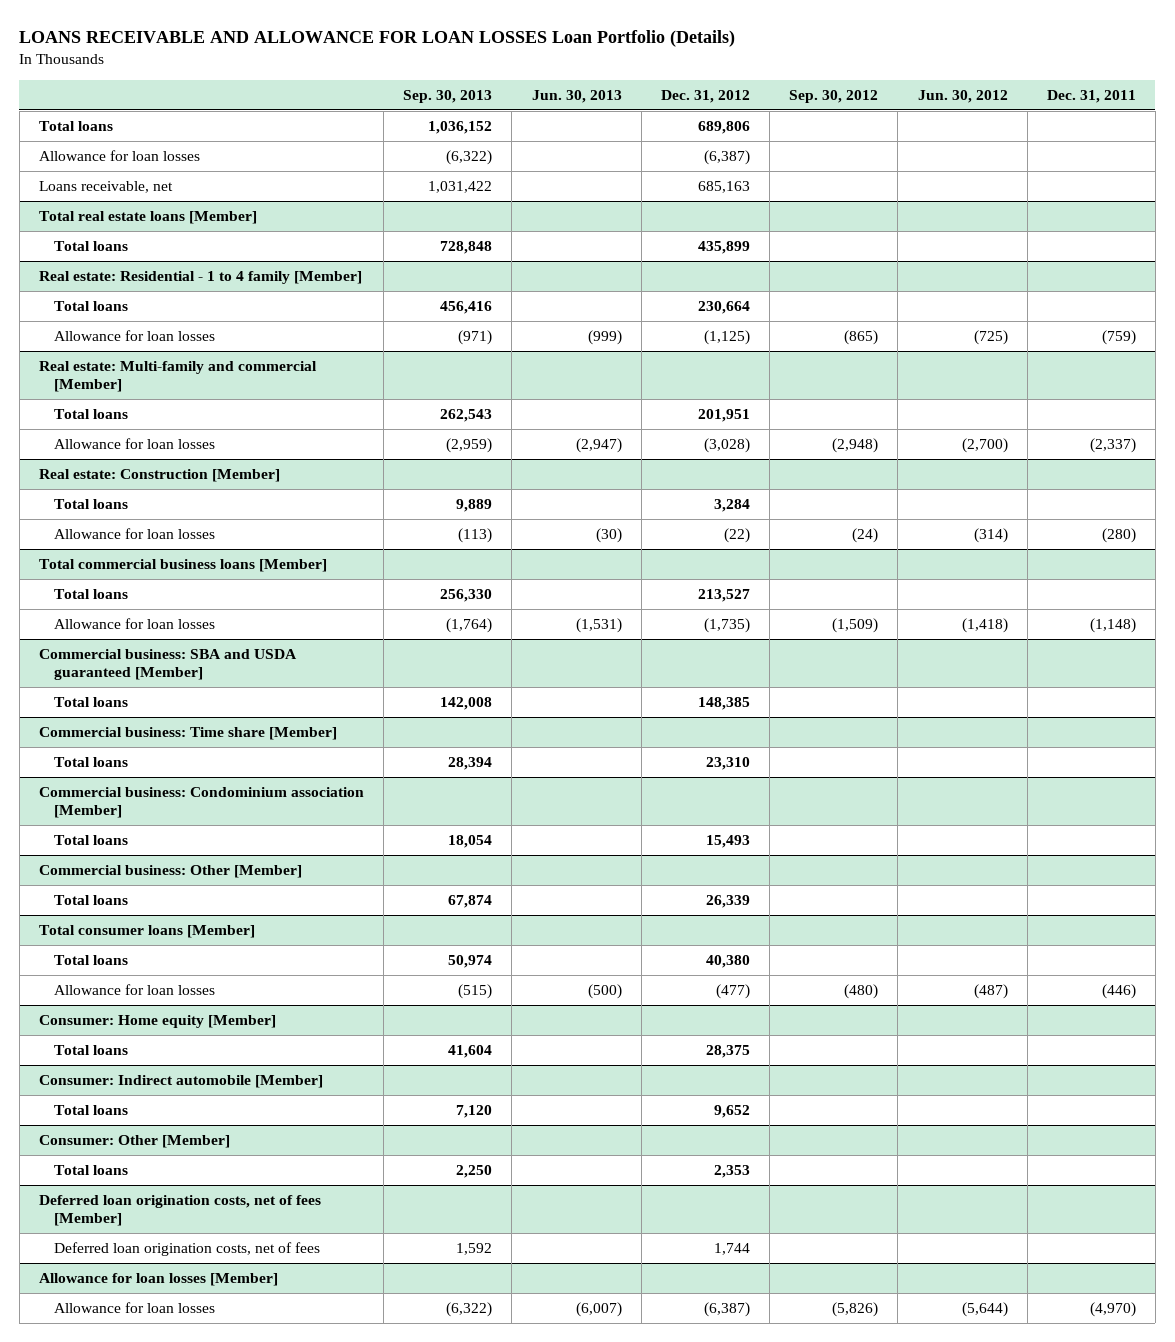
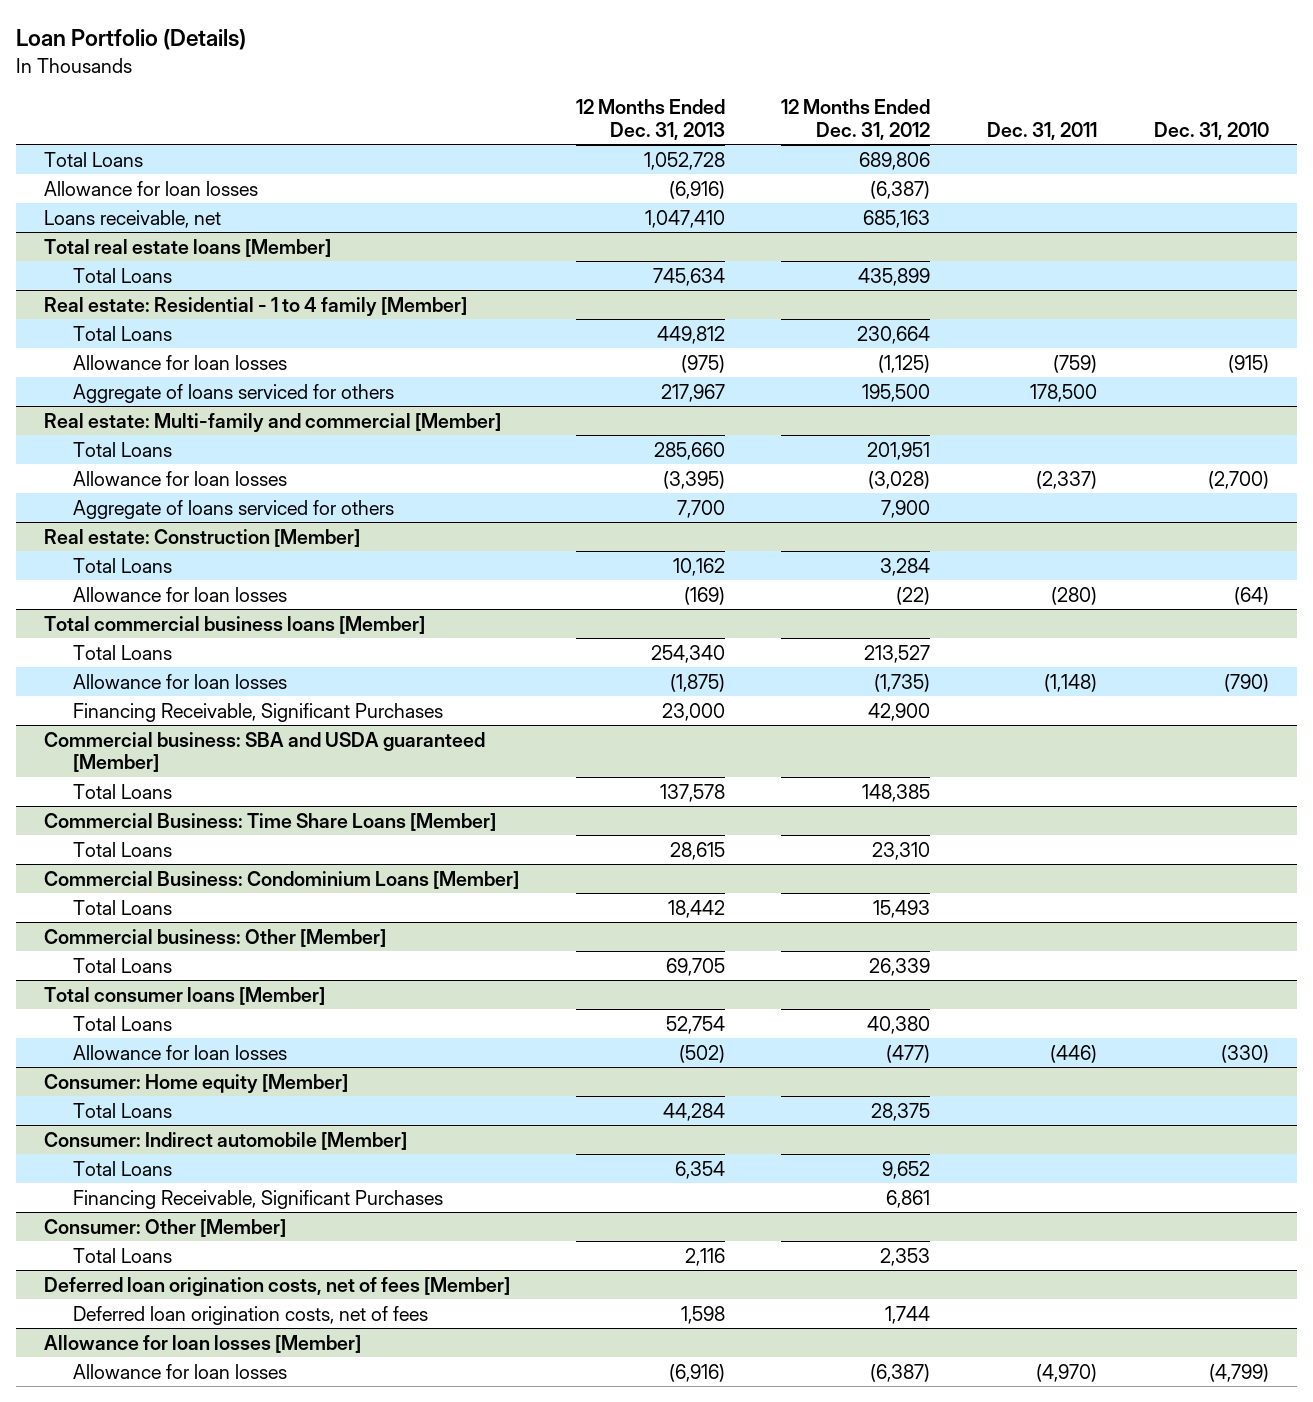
[19,30,736,48] LOANS RECEIVABLE AND ALLOWANCE FOR LOAN LOSSES Loan Portfolio (Details) -> [15,29,246,51] Loan Portfolio (Details)
[403,89,493,103] Sep. 30, 2013 -> none
[531,89,622,103] Jun. 30, 2013 -> none
[660,89,750,103] Dec. 31, 2012 -> none
[789,89,879,103] Sep. 30, 2012 -> none
[917,89,1008,103] Jun. 30, 2012 -> none
none -> [575,99,725,140] 12 Months Ended Dec. 31, 2013
none -> [781,99,931,140] 12 Months Ended Dec. 31, 2012
none -> [1153,121,1269,140] Dec. 31, 2010
[38,121,113,132] Total loans -> [44,151,144,167] Total Loans
[53,241,128,252] Total loans -> [72,267,172,283] Total Loans
[53,301,128,312] Total loans -> [72,325,172,341] Total Loans
none -> [72,383,394,403] Aggregate of loans serviced for others
[53,409,128,420] Total loans -> [72,441,172,457] Total Loans
none -> [72,499,394,519] Aggregate of loans serviced for others
[53,499,128,510] Total loans -> [72,557,172,573] Total Loans
[53,589,128,600] Total loans -> [72,644,172,660] Total Loans
none -> [72,702,443,722] Financing Receivable, Significant Purchases
[53,697,128,708] Total loans -> [72,783,172,799] Total Loans
[38,727,337,741] Commercial business: Time share [Member] -> [44,812,497,831] Commercial Business: Time Share Loans [Member]
[53,757,128,768] Total loans -> [72,841,172,857] Total Loans
[38,787,364,819] Commercial business: Condominium association [Member] -> [44,870,520,889] Commercial Business: Condominium Loans [Member]
[53,835,128,846] Total loans -> [72,899,172,915] Total Loans
[53,895,128,906] Total loans -> [72,957,172,973] Total Loans
[53,955,128,966] Total loans -> [72,1015,172,1031] Total Loans
[53,1045,128,1056] Total loans -> [72,1102,172,1118] Total Loans
[53,1105,128,1116] Total loans -> [72,1160,172,1176] Total Loans
none -> [72,1189,443,1209] Financing Receivable, Significant Purchases
[53,1165,128,1176] Total loans -> [72,1247,172,1263] Total Loans

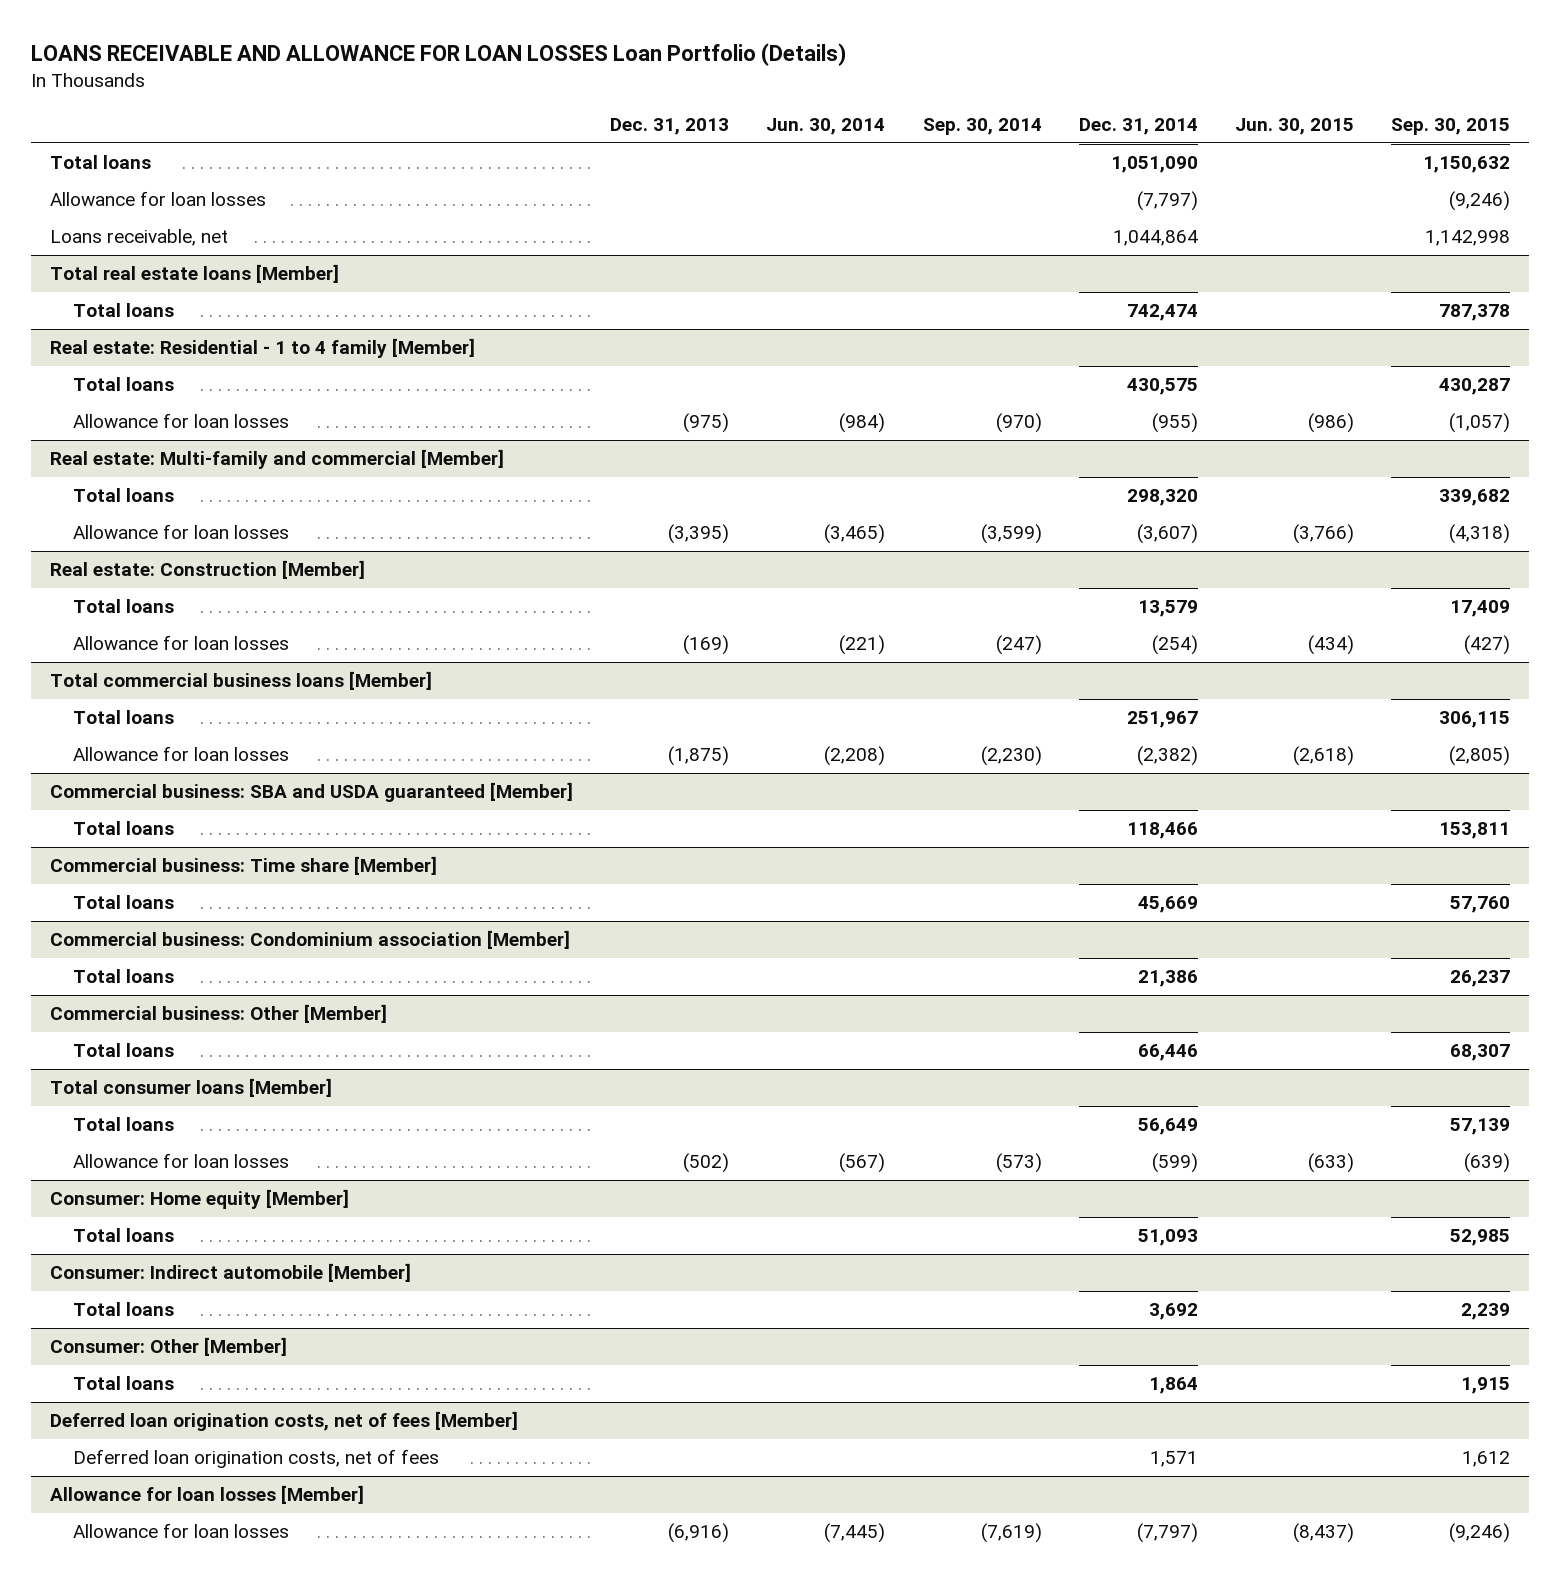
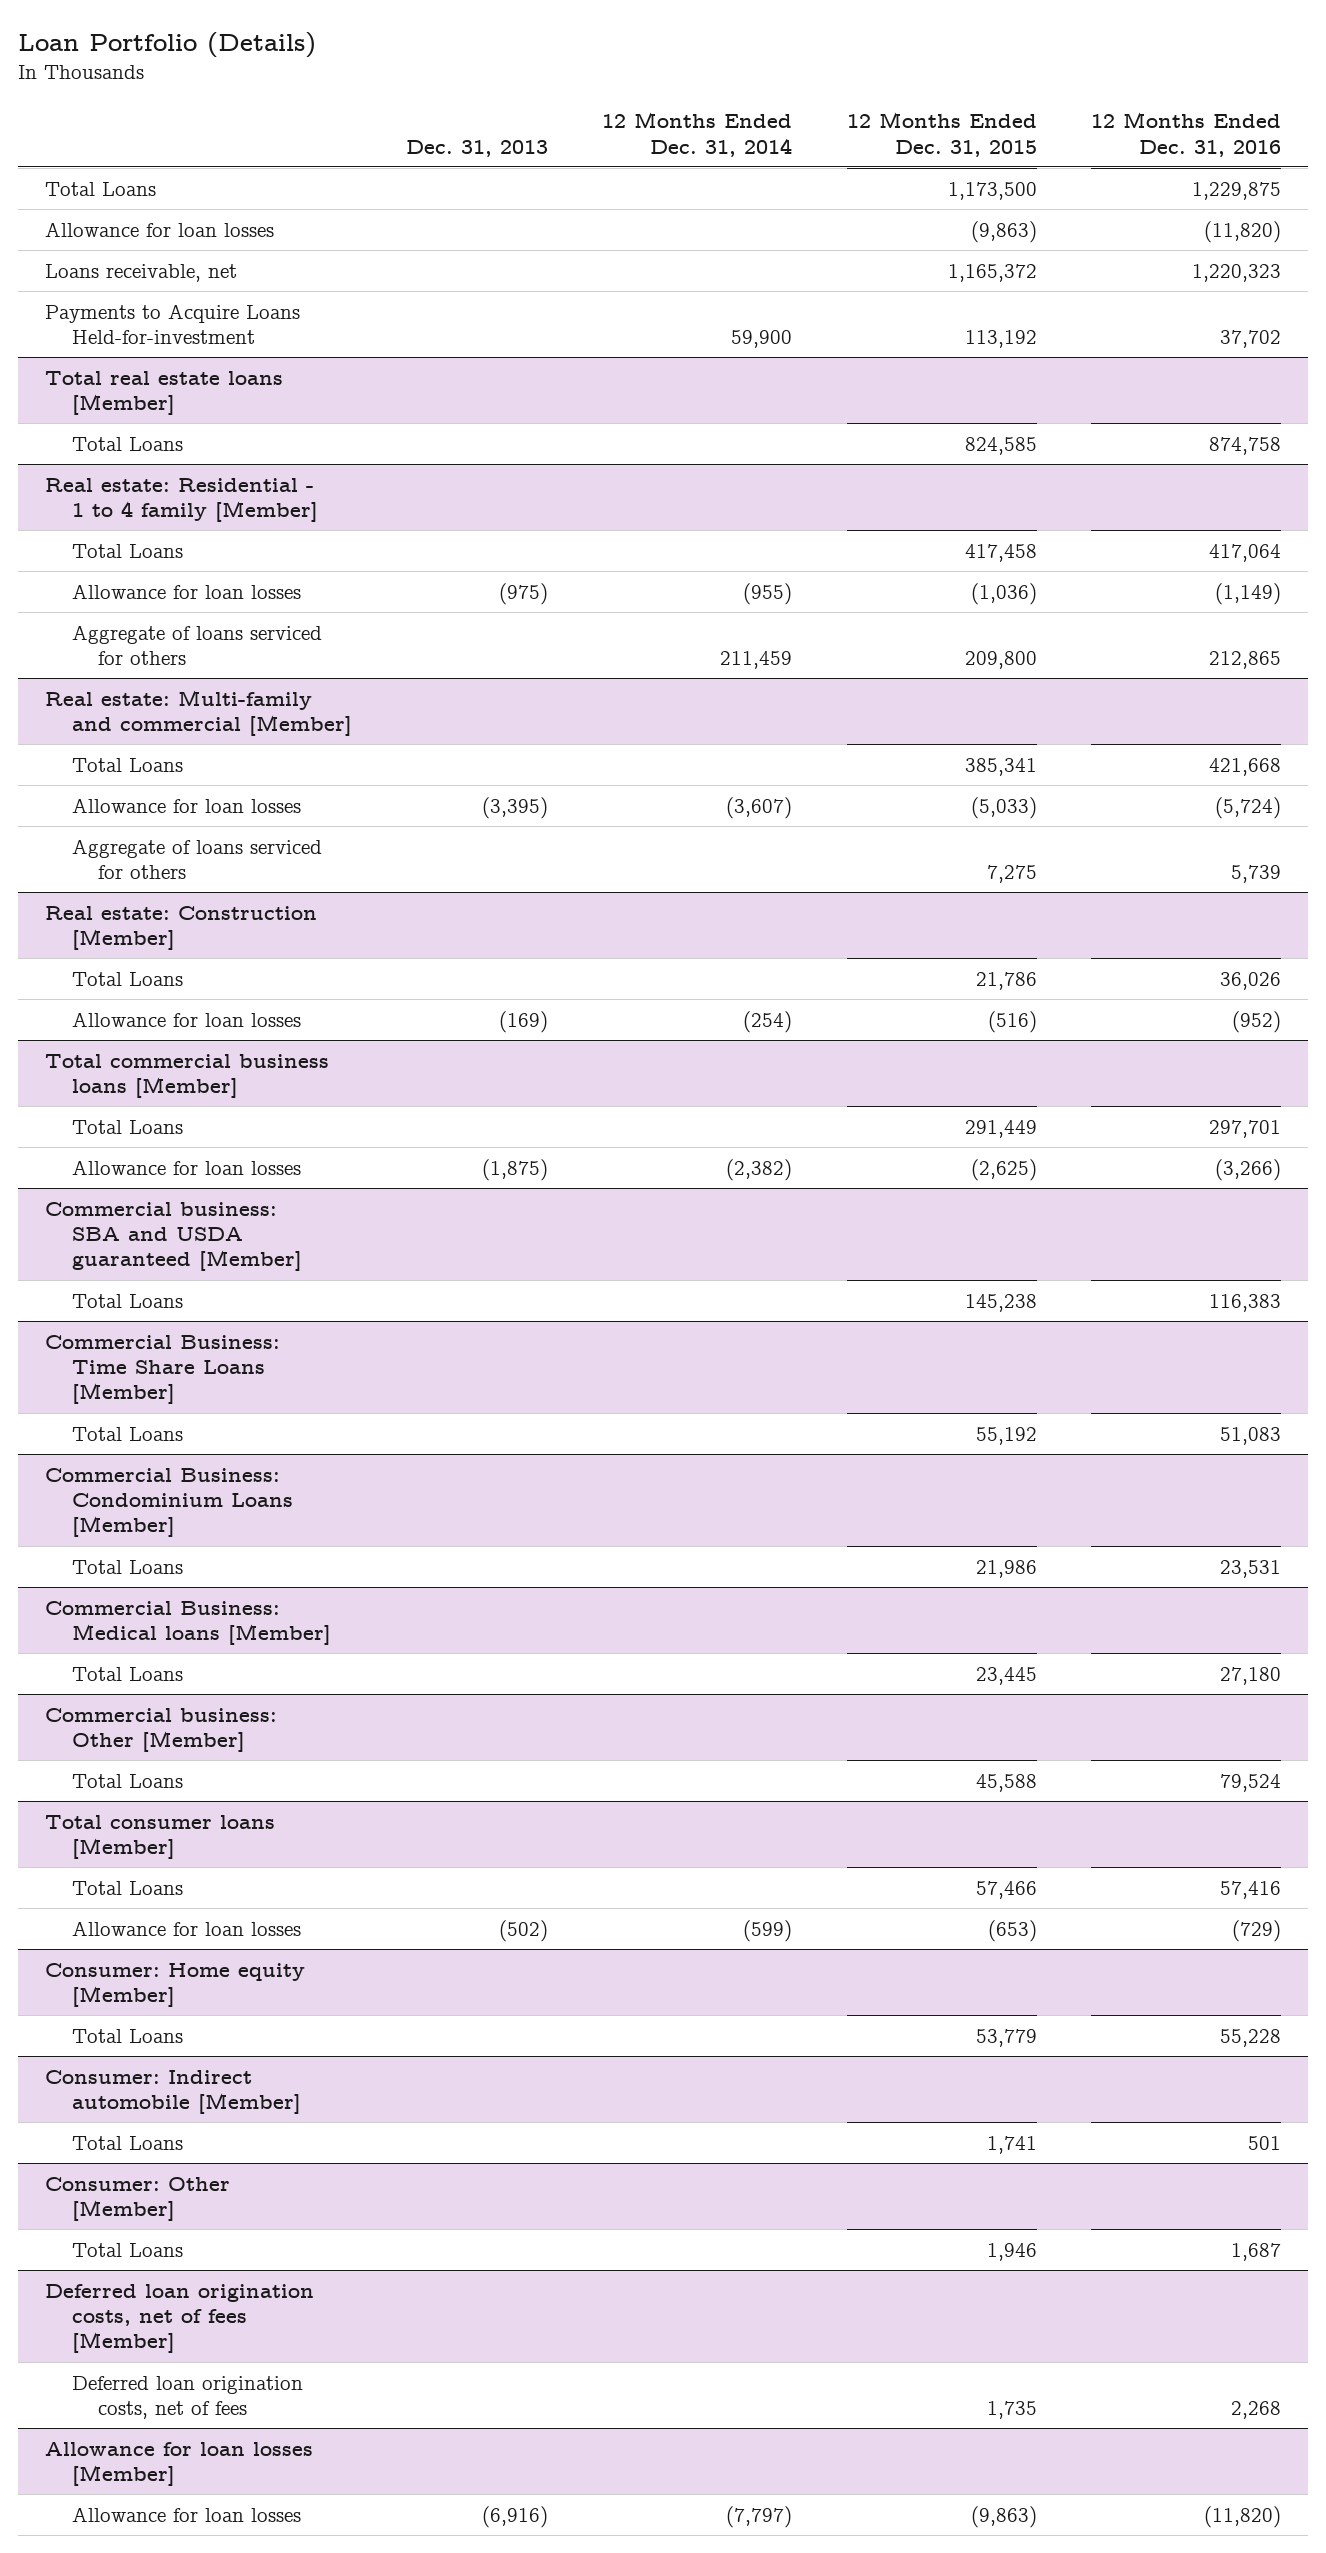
[31,42,847,66] LOANS RECEIVABLE AND ALLOWANCE FOR LOAN LOSSES Loan Portfolio (Details) -> [18,31,317,58] Loan Portfolio (Details)
[766,118,886,136] Jun. 30, 2014 -> none
[922,118,1042,136] Sep. 30, 2014 -> none
[1078,118,1198,136] Dec. 31, 2014 -> none
[1235,118,1355,136] Jun. 30, 2015 -> none
[1391,118,1511,136] Sep. 30, 2015 -> none
none -> [602,112,793,157] 12 Months Ended Dec. 31, 2014
none -> [846,112,1037,157] 12 Months Ended Dec. 31, 2015
none -> [1091,112,1282,157] 12 Months Ended Dec. 31, 2016
[49,155,151,170] Total loans -> [45,181,157,196] Total Loans
none -> [45,303,301,345] Payments to Acquire Loans Held-for-investment
[72,303,174,318] Total loans -> [71,436,183,451] Total Loans
[72,377,174,392] Total loans -> [71,543,183,558] Total Loans
none -> [71,624,322,666] Aggregate of loans serviced for others
[72,488,174,503] Total loans -> [71,757,183,772] Total Loans
none -> [71,838,322,880] Aggregate of loans serviced for others
[72,599,174,614] Total loans -> [71,971,183,986] Total Loans
[72,710,174,725] Total loans -> [71,1119,183,1134] Total Loans
[72,821,174,836] Total loans -> [71,1293,183,1308] Total Loans
[49,856,437,876] Commercial business: Time share [Member] -> [45,1334,281,1405] Commercial Business: Time Share Loans [Member]
[72,895,174,910] Total loans -> [71,1426,183,1441] Total Loans
[49,930,570,950] Commercial business: Condominium association [Member] -> [45,1467,293,1538] Commercial Business: Condominium Loans [Member]
[72,969,174,984] Total loans -> [71,1559,183,1574] Total Loans
none -> [45,1600,331,1646] Commercial Business: Medical loans [Member]
none -> [71,1666,183,1681] Total Loans
[72,1043,174,1058] Total loans -> [71,1773,183,1788] Total Loans
[72,1117,174,1132] Total loans -> [71,1880,183,1895] Total Loans
[72,1228,174,1243] Total loans -> [71,2028,183,2043] Total Loans
[72,1302,174,1317] Total loans -> [71,2135,183,2150] Total Loans
[72,1376,174,1391] Total loans -> [71,2242,183,2257] Total Loans

